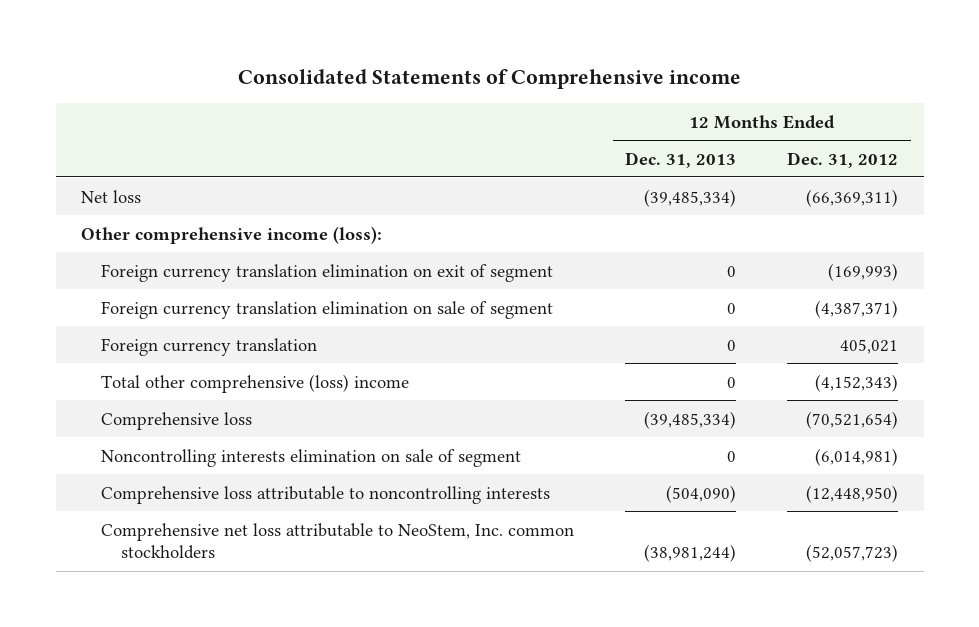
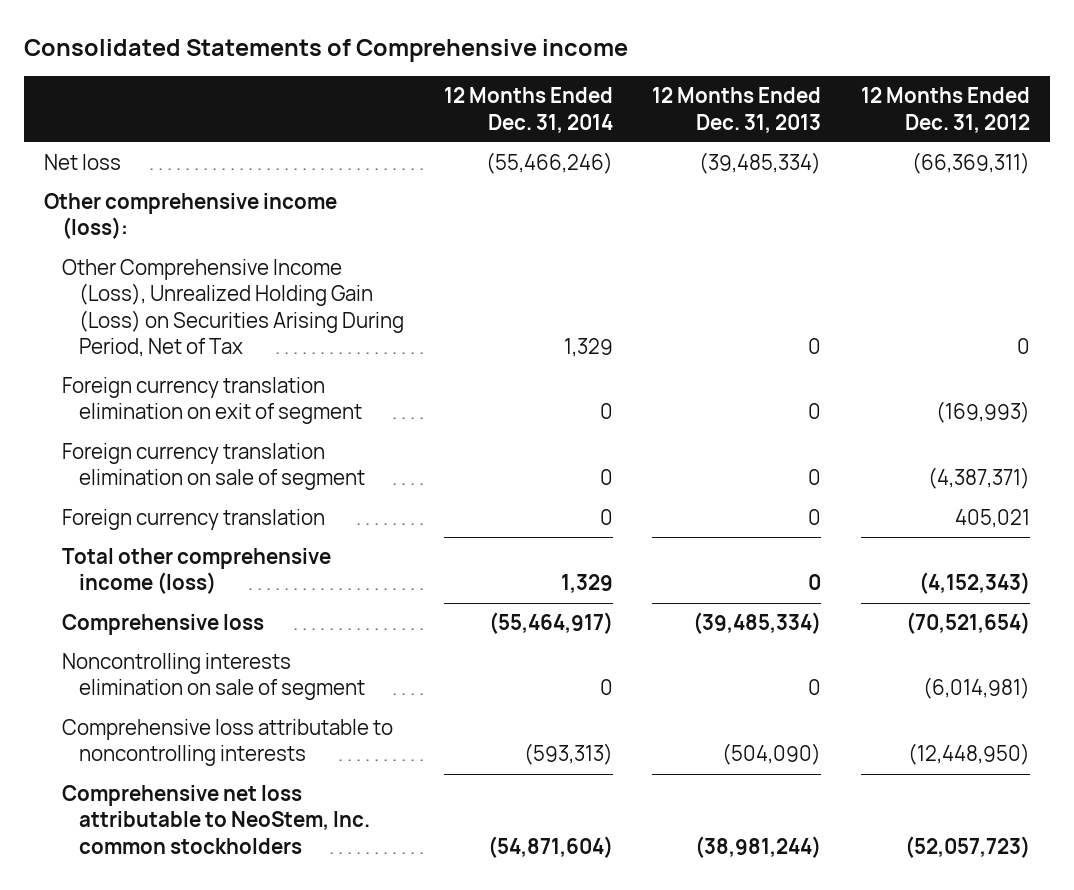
none -> [443,87,613,133] 12 Months Ended Dec. 31, 2014
none -> [61,259,405,358] Other Comprehensive Income (Loss), Unrealized Holding Gain (Loss) on Securities Arising During Period, Net of Tax
[101,373,410,393] Total other comprehensive (loss) income -> [61,548,331,595] Total other comprehensive income (loss)

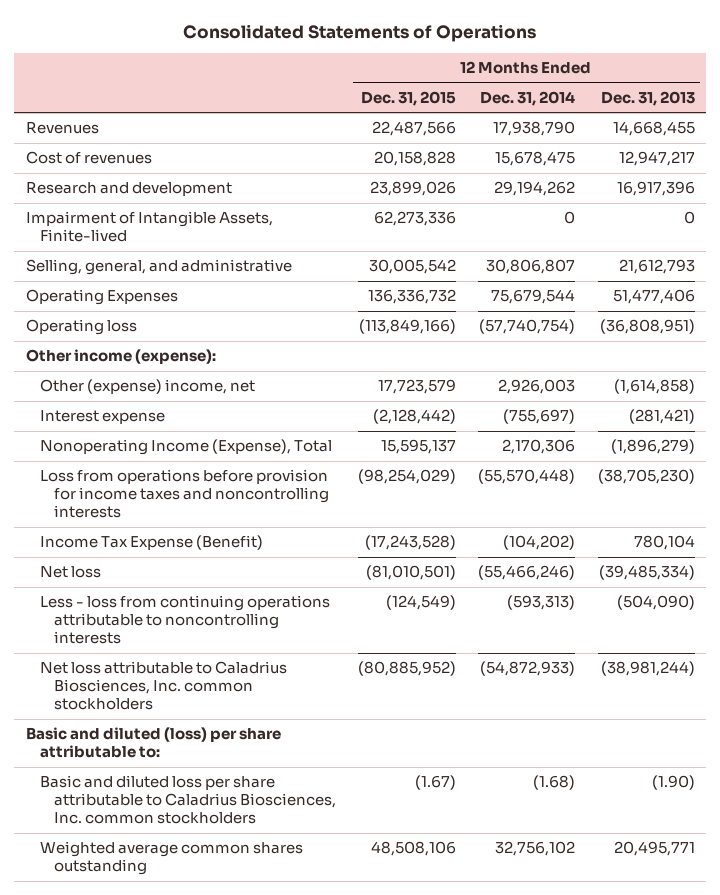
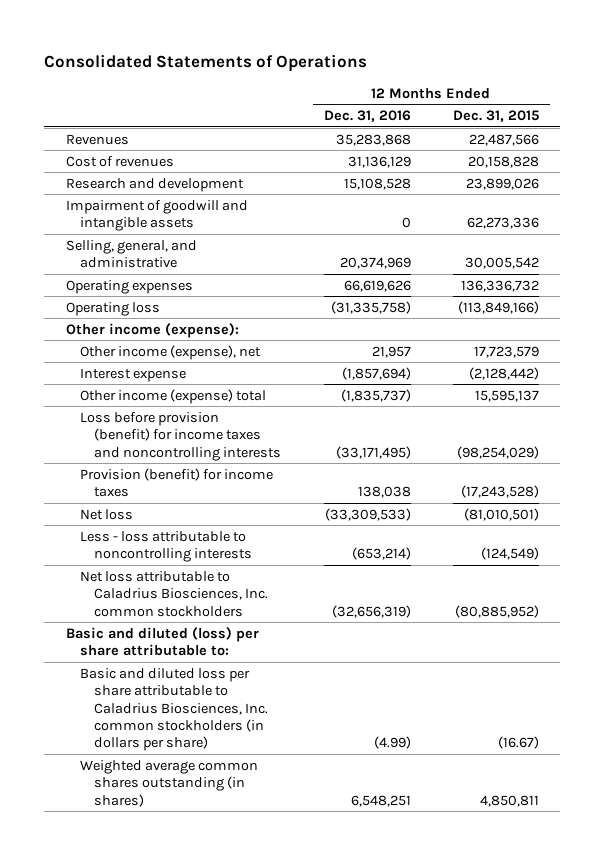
[480,90,576,106] Dec. 31, 2014 -> none
[600,90,695,106] Dec. 31, 2013 -> none
none -> [323,109,411,122] Dec. 31, 2016
[25,211,273,243] Impairment of Intangible Assets, Finite-lived -> [65,199,248,232] Impairment of goodwill and intangible assets
[25,289,178,306] Operating Expenses -> [65,279,193,294] Operating expenses
[39,379,255,395] Other (expense) income, net -> [79,344,261,360] Other income (expense), net
[39,439,332,456] Nonoperating Income (Expense), Total -> [79,388,266,404] Other income (expense) total
[39,469,329,519] Loss from operations before provision for income taxes and noncontrolling interests -> [79,411,282,461] Loss before provision (benefit) for income taxes and noncontrolling interests
[39,535,263,551] Income Tax Expense (Benefit) -> [79,467,273,498] Provision (benefit) for income taxes
[39,595,330,645] Less - loss from continuing operations attributable to noncontrolling interests -> [79,530,253,563] Less - loss attributable to noncontrolling interests
[39,775,336,825] Basic and diluted loss per share attributable to Caladrius Biosciences, Inc. common stockholders -> [79,667,269,752] Basic and diluted loss per share attributable to Caladrius Biosciences, Inc. common stockholders (in dollars per share)
[415,775,457,791] (1.67) -> [497,736,539,750] (16.67)
[39,841,303,876] Weighted average common shares outstanding -> [79,759,258,807] Weighted average common shares outstanding (in shares)
[371,841,457,857] 48,508,106 -> [479,794,539,807] 4,850,811

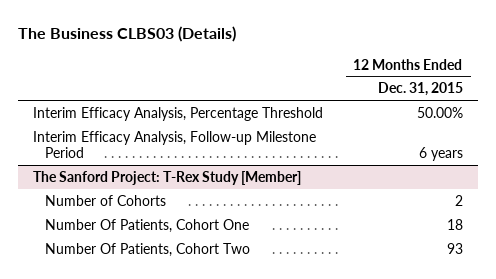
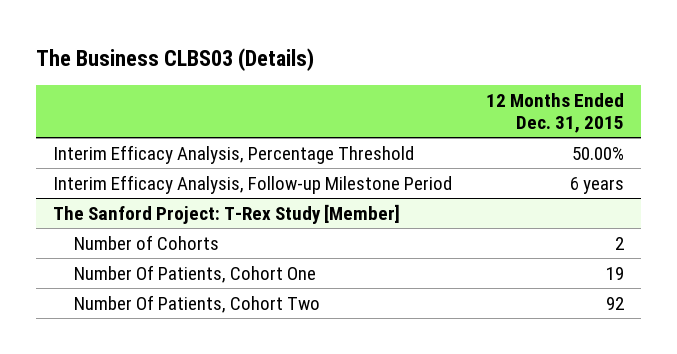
[446,218,463,230] 18 -> [606,266,625,280] 19
[446,242,463,254] 93 -> [606,296,625,310] 92

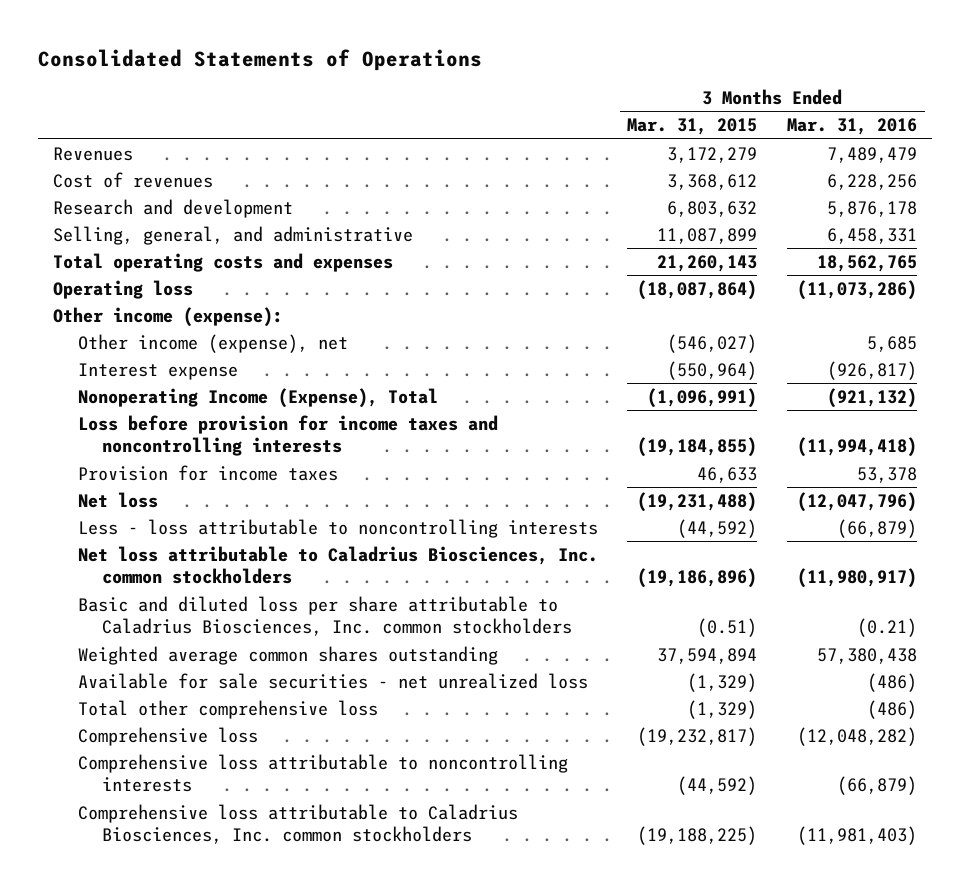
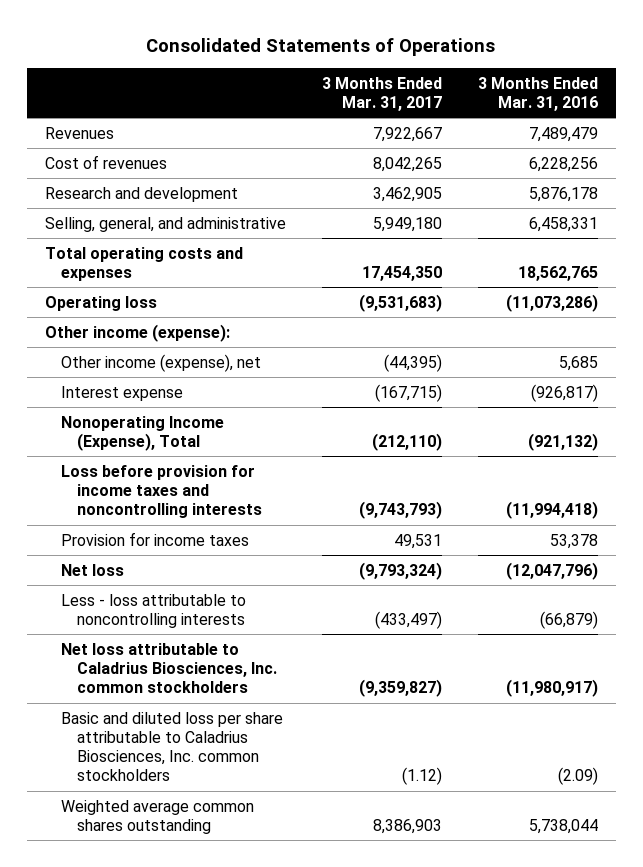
[627,118,758,136] Mar. 31, 2015 -> none
none -> [321,76,442,111] 3 Months Ended Mar. 31, 2017
[77,672,588,689] Available for sale securities - net unrealized loss -> none
[77,699,378,719] Total other comprehensive loss -> none
[77,726,258,746] Comprehensive loss -> none
[77,753,568,793] Comprehensive loss attributable to noncontrolling interests -> none
[77,803,518,845] Comprehensive loss attributable to Caladrius Biosciences, Inc. common stockholders -> none
[857,618,918,638] (0.21) -> [557,767,598,786] (2.09)
[817,647,918,664] 57,380,438 -> [528,818,598,834] 5,738,044

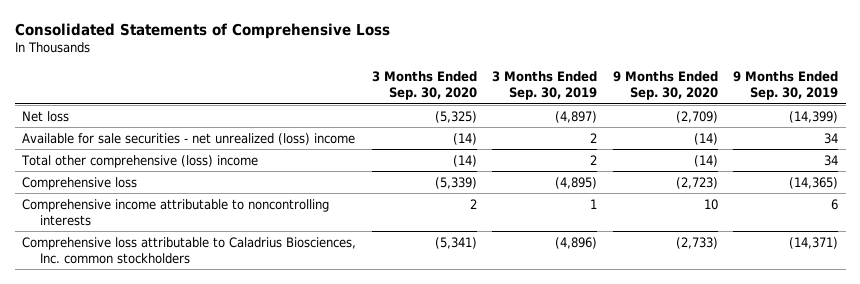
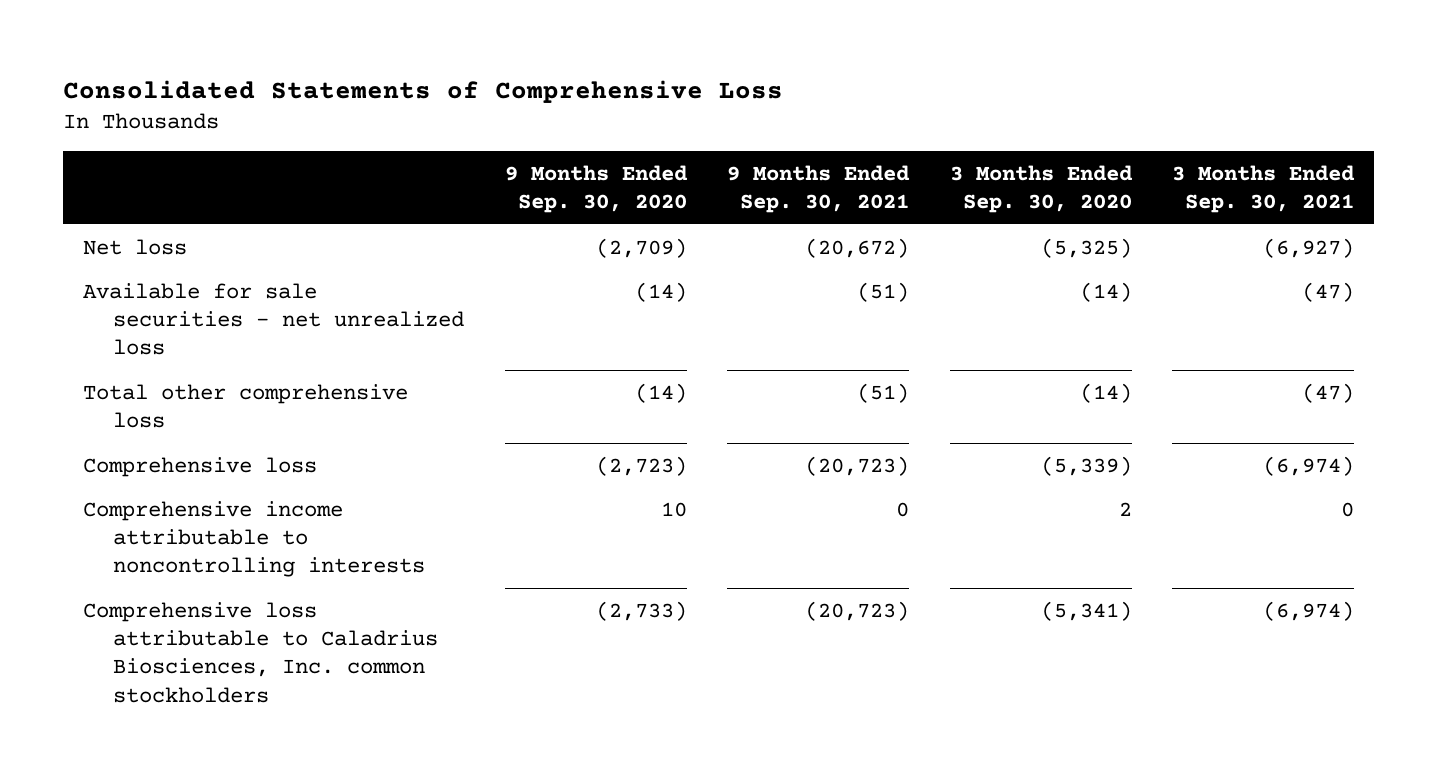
[492,71,598,101] 3 Months Ended Sep. 30, 2019 -> none
[732,71,838,101] 9 Months Ended Sep. 30, 2019 -> none
none -> [727,164,911,213] 9 Months Ended Sep. 30, 2021
none -> [1172,164,1356,213] 3 Months Ended Sep. 30, 2021
[22,132,356,145] Available for sale securities - net unrealized (loss) income -> [82,282,465,356] Available for sale securities - net unrealized loss
[21,154,259,168] Total other comprehensive (loss) income -> [82,383,408,429] Total other comprehensive loss

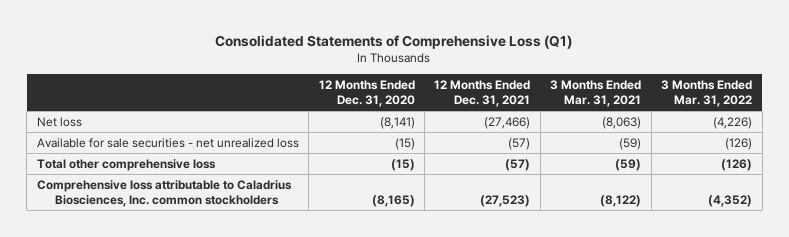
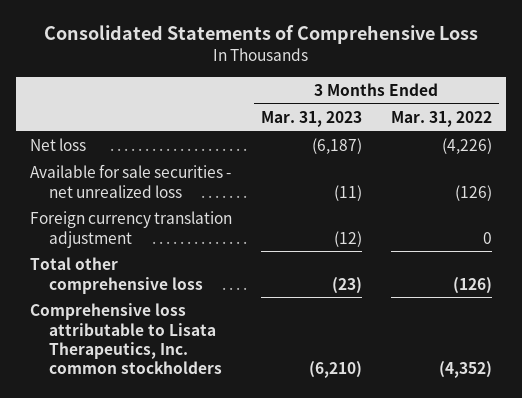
[215,34,573,49] Consolidated Statements of Comprehensive Loss (Q1) -> [44,24,479,44] Consolidated Statements of Comprehensive Loss
[318,79,415,108] 12 Months Ended Dec. 31, 2020 -> none
[434,79,531,108] 12 Months Ended Dec. 31, 2021 -> none
[550,79,642,108] 3 Months Ended Mar. 31, 2021 -> none
none -> [261,111,363,128] Mar. 31, 2023
none -> [30,211,233,248] Foreign currency translation adjustment
[36,179,292,207] Comprehensive loss attributable to Caladrius Biosciences, Inc. common stockholders -> [30,303,223,375] Comprehensive loss attributable to Lisata Therapeutics, Inc. common stockholders

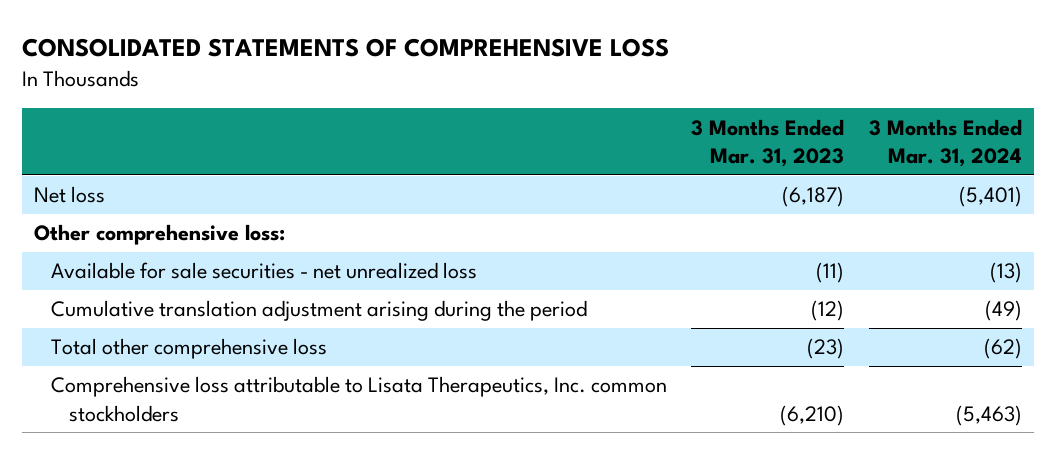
[44,24,479,44] Consolidated Statements of Comprehensive Loss -> [21,38,669,58] CONSOLIDATED STATEMENTS OF COMPREHENSIVE LOSS
[390,111,492,128] Mar. 31, 2022 -> none
none -> [868,118,1022,167] 3 Months Ended Mar. 31, 2024
none -> [33,224,285,246] Other comprehensive loss:
[30,211,233,248] Foreign currency translation adjustment -> [51,300,588,322] Cumulative translation adjustment arising during the period

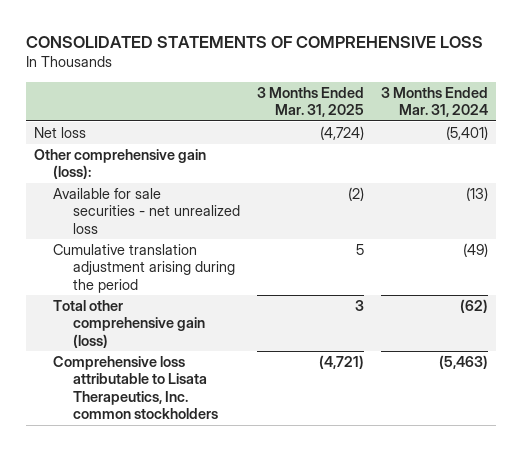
[691,118,845,167] 3 Months Ended Mar. 31, 2023 -> none
none -> [256,87,364,118] 3 Months Ended Mar. 31, 2025
[33,224,285,246] Other comprehensive loss: -> [34,149,207,180] Other comprehensive gain (loss):
[51,338,328,360] Total other comprehensive loss -> [53,300,205,348] Total other comprehensive gain (loss)

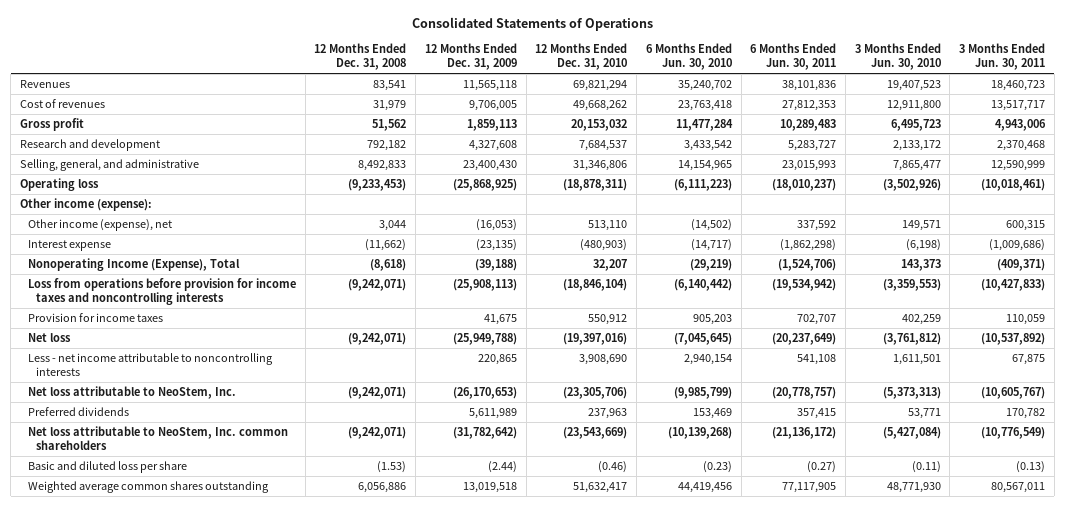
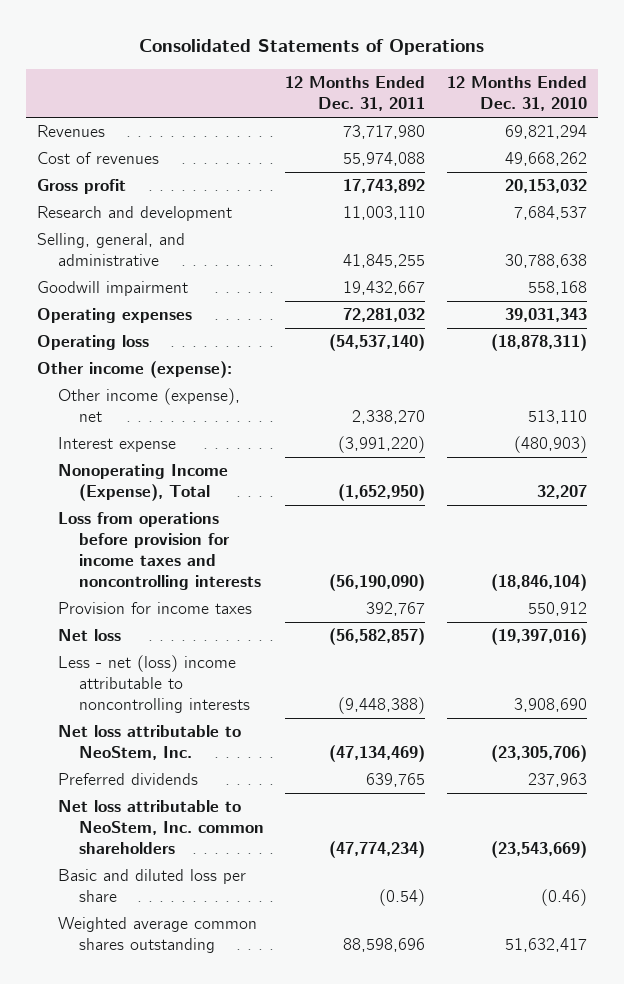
[314,43,407,71] 12 Months Ended Dec. 31, 2008 -> none
[424,43,517,71] 12 Months Ended Dec. 31, 2009 -> none
[645,43,732,71] 6 Months Ended Jun. 30, 2010 -> none
[750,43,837,71] 6 Months Ended Jun. 30, 2011 -> none
[854,43,941,71] 3 Months Ended Jun. 30, 2010 -> none
[959,43,1046,71] 3 Months Ended Jun. 30, 2011 -> none
none -> [285,76,426,112] 12 Months Ended Dec. 31, 2011
[573,160,628,172] 31,346,806 -> [504,254,587,269] 30,788,638
none -> [37,281,189,297] Goodwill impairment
none -> [37,308,193,324] Operating expenses
[27,353,273,377] Less - net income attributable to noncontrolling interests -> [57,655,250,714] Less - net (loss) income attributable to noncontrolling interests

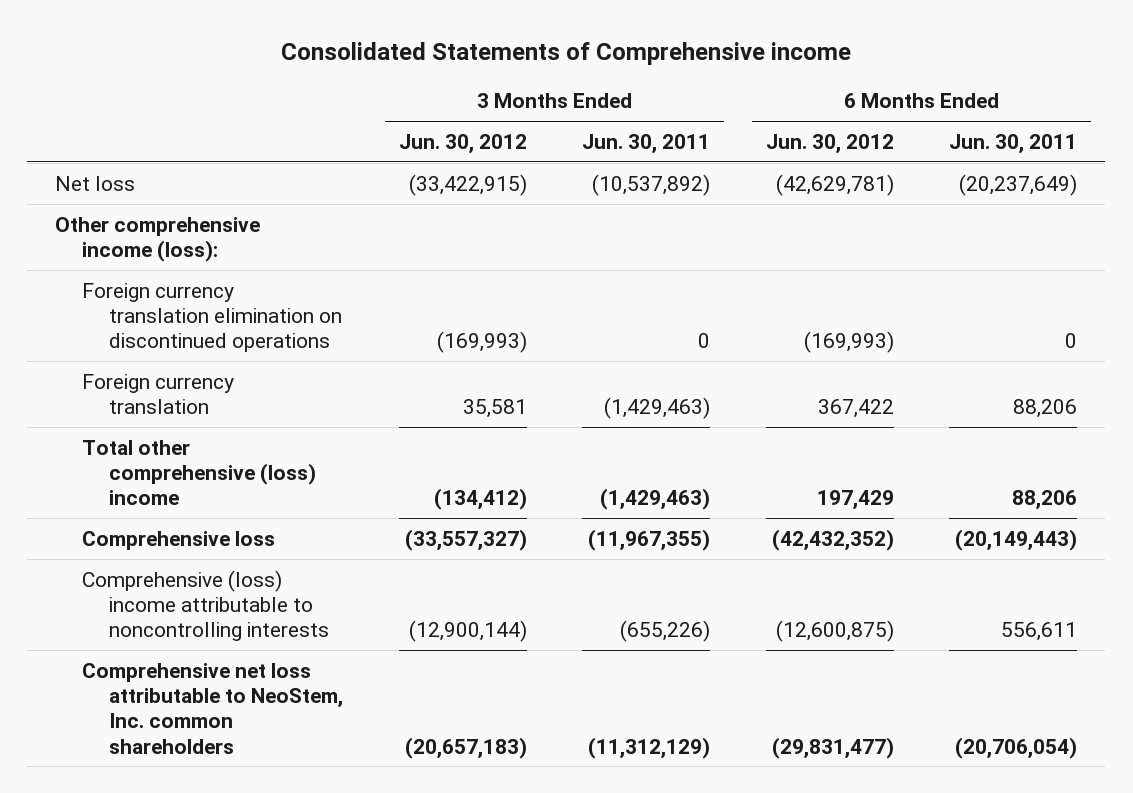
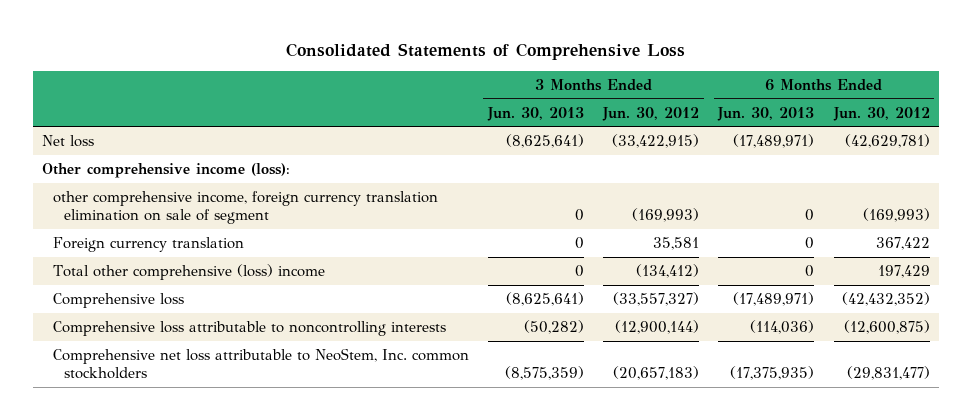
[281,41,852,65] Consolidated Statements of Comprehensive income -> [285,43,685,61] Consolidated Statements of Comprehensive Loss
[582,134,711,155] Jun. 30, 2011 -> none
[949,134,1078,155] Jun. 30, 2011 -> none
none -> [487,106,585,121] Jun. 30, 2013
none -> [717,106,815,121] Jun. 30, 2013
[82,282,343,353] Foreign currency translation elimination on discontinued operations -> [53,191,439,224] other comprehensive income, foreign currency translation elimination on sale of segment
[82,569,330,642] Comprehensive (loss) income attributable to noncontrolling interests -> [53,321,447,337] Comprehensive loss attributable to noncontrolling interests
[82,662,344,754] Comprehensive net loss attributable to NeoStem, Inc. common shareholders -> [53,348,470,379] Comprehensive net loss attributable to NeoStem, Inc. common stockholders

